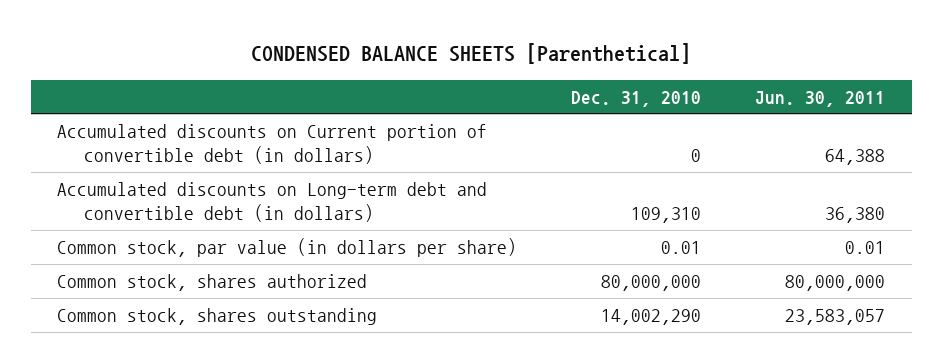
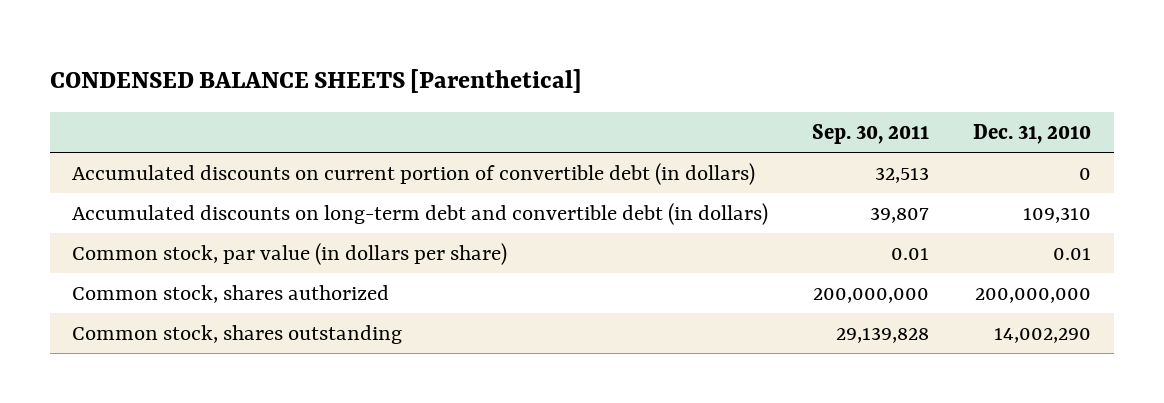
[755,90,886,107] Jun. 30, 2011 -> none
none -> [812,124,930,145] Sep. 30, 2011
[57,124,488,165] Accumulated discounts on Current portion of convertible debt (in dollars) -> [72,163,756,186] Accumulated discounts on current portion of convertible debt (in dollars)
[57,182,488,223] Accumulated discounts on Long-term debt and convertible debt (in dollars) -> [72,203,769,226] Accumulated discounts on long-term debt and convertible debt (in dollars)
[601,275,702,292] 80,000,000 -> [975,288,1092,304] 200,000,000

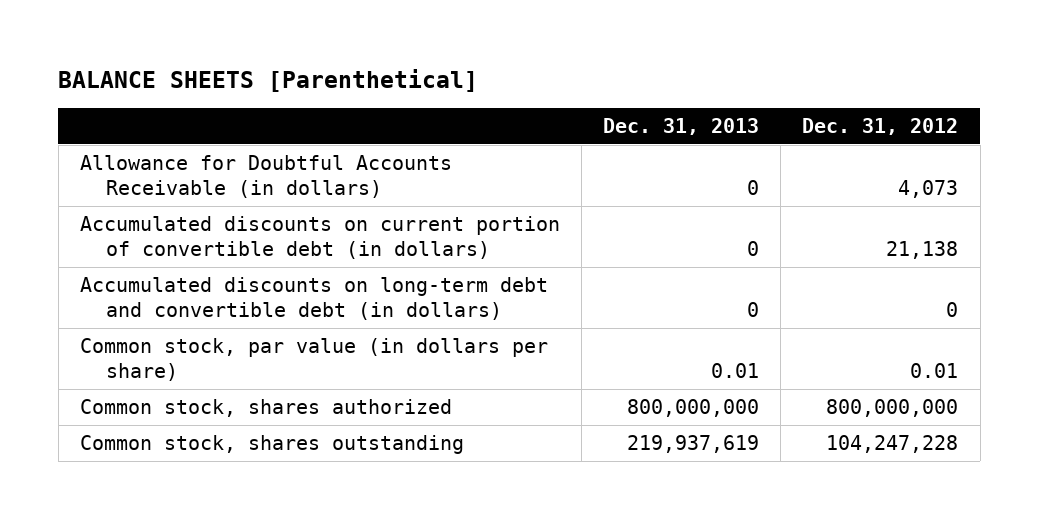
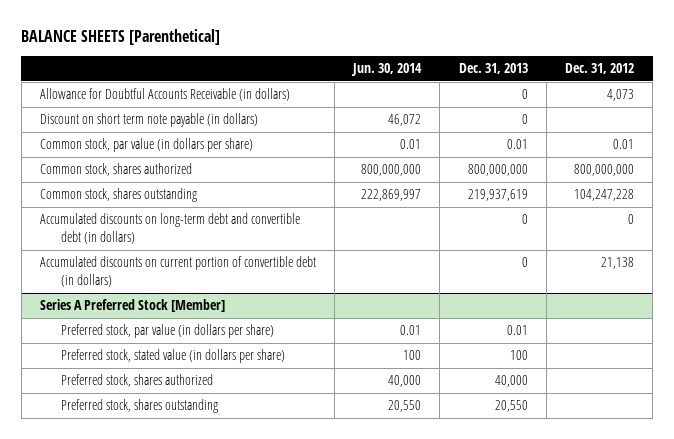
none -> [351,63,423,77] Jun. 30, 2014
none -> [39,113,258,128] Discount on short term note payable (in dollars)
[79,277,548,320] Accumulated discounts on long-term debt and convertible debt (in dollars) -> [39,213,300,244] Accumulated discounts on long-term debt and convertible debt (in dollars)
[79,216,560,259] Accumulated discounts on current portion of convertible debt (in dollars) -> [39,256,316,287] Accumulated discounts on current portion of convertible debt (in dollars)
none -> [39,299,225,313] Series A Preferred Stock [Member]
none -> [60,324,274,339] Preferred stock, par value (in dollars per share)
none -> [60,349,285,364] Preferred stock, stated value (in dollars per share)
none -> [60,374,213,388] Preferred stock, shares authorized
none -> [60,399,218,414] Preferred stock, shares outstanding

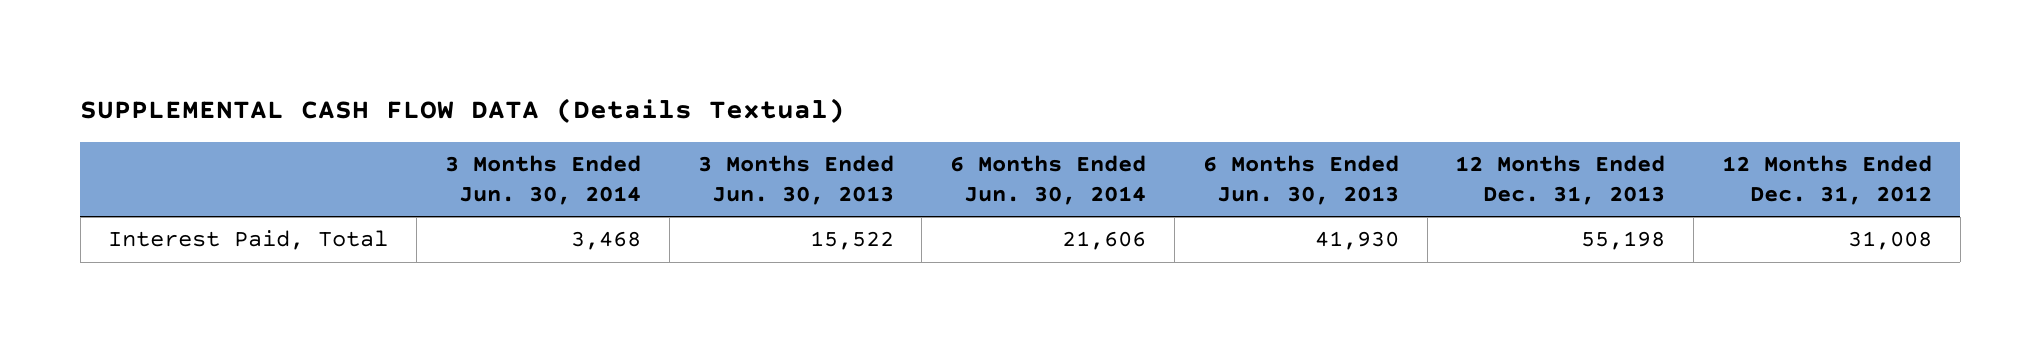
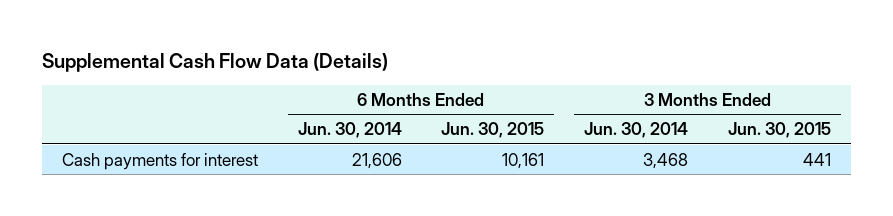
[80,97,846,123] SUPPLEMENTAL CASH FLOW DATA (Details Textual) -> [42,53,389,73] Supplemental Cash Flow Data (Details)
[697,155,894,205] 3 Months Ended Jun. 30, 2013 -> none
[1202,155,1399,205] 6 Months Ended Jun. 30, 2013 -> none
[1455,155,1666,205] 12 Months Ended Dec. 31, 2013 -> none
[1722,155,1933,205] 12 Months Ended Dec. 31, 2012 -> none
none -> [441,122,545,139] Jun. 30, 2015
none -> [727,122,831,139] Jun. 30, 2015
[108,230,389,251] Interest Paid, Total -> [61,152,258,170] Cash payments for interest

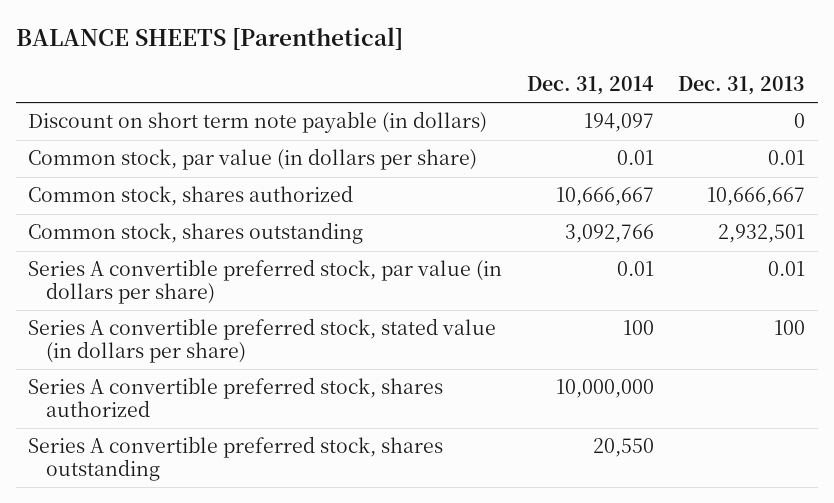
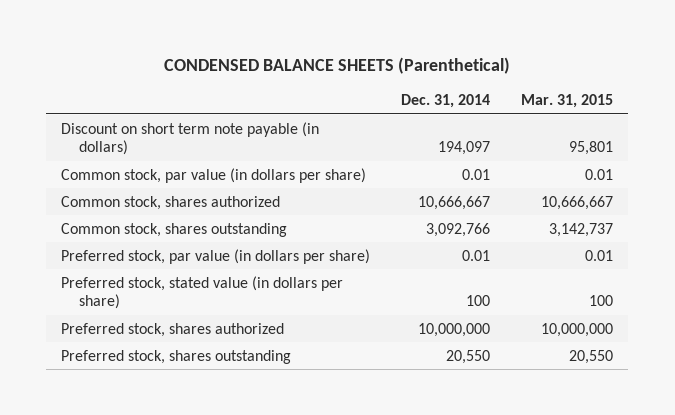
[16,27,404,51] BALANCE SHEETS [Parenthetical] -> [164,56,511,74] CONDENSED BALANCE SHEETS (Parenthetical)
[678,76,806,96] Dec. 31, 2013 -> none
none -> [521,94,614,109] Mar. 31, 2015
[28,259,503,304] Series A convertible preferred stock, par value (in dollars per share) -> [61,248,371,264] Preferred stock, par value (in dollars per share)
[28,318,497,363] Series A convertible preferred stock, stated value (in dollars per share) -> [61,275,344,310] Preferred stock, stated value (in dollars per share)
[28,377,444,417] Series A convertible preferred stock, shares authorized -> [61,322,285,337] Preferred stock, shares authorized
[28,436,444,481] Series A convertible preferred stock, shares outstanding -> [61,349,292,364] Preferred stock, shares outstanding

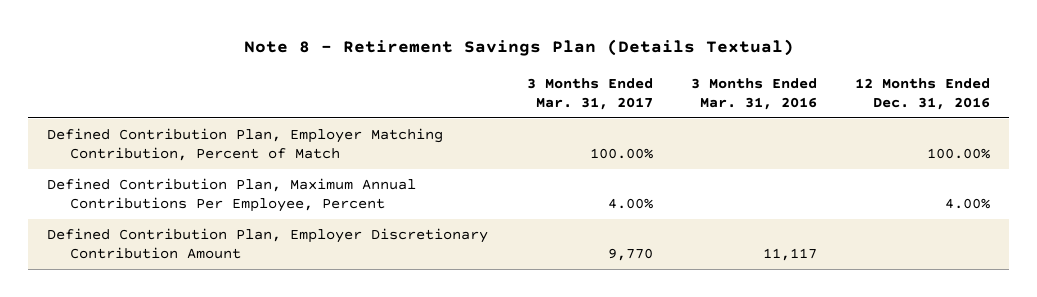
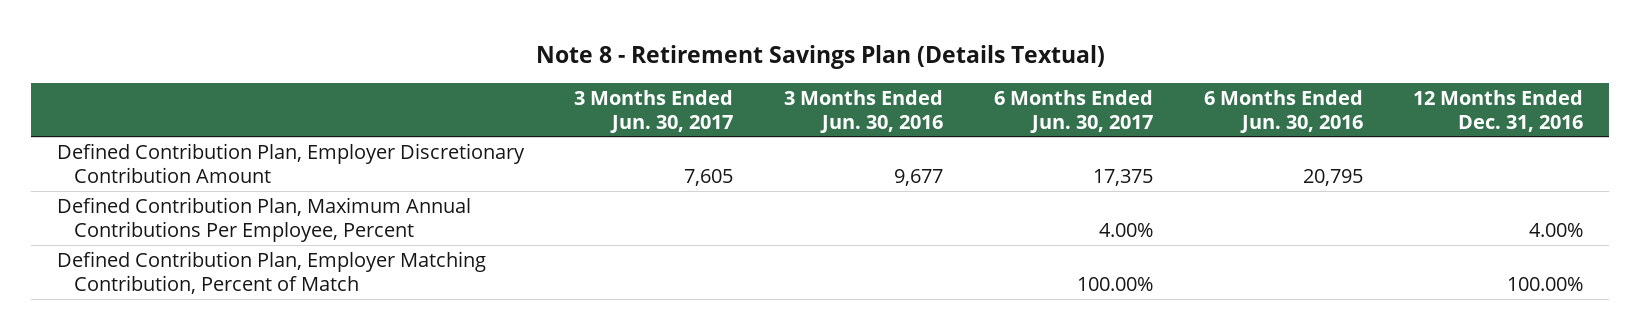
[526,77,653,111] 3 Months Ended Mar. 31, 2017 -> none
[690,77,817,111] 3 Months Ended Mar. 31, 2016 -> none
none -> [574,89,734,133] 3 Months Ended Jun. 30, 2017
none -> [784,89,944,133] 3 Months Ended Jun. 30, 2016
none -> [993,89,1153,133] 6 Months Ended Jun. 30, 2017
none -> [1203,89,1363,133] 6 Months Ended Jun. 30, 2016
[47,177,417,213] Defined Contribution Plan, Maximum Annual Contributions Per Employee, Percent -> [56,197,471,242] Defined Contribution Plan, Maximum Annual Contributions Per Employee, Percent
[47,127,444,162] Defined Contribution Plan, Employer Matching Contribution, Percent of Match -> [56,251,486,294] Defined Contribution Plan, Employer Matching Contribution, Percent of Match

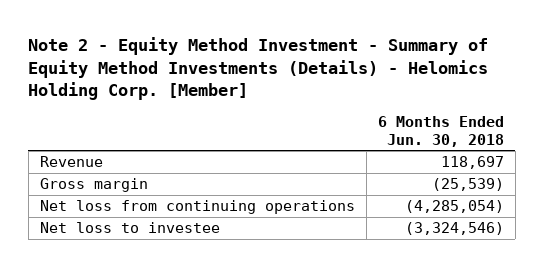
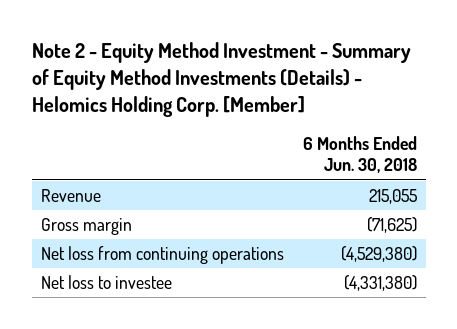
[440,156,504,170] 118,697 -> [368,189,417,205] 215,055
[431,178,504,192] (25,539) -> [366,217,417,234] (71,625)
[404,200,504,214] (4,285,054) -> [340,246,417,263] (4,529,380)
[404,222,504,236] (3,324,546) -> [343,275,417,292] (4,331,380)

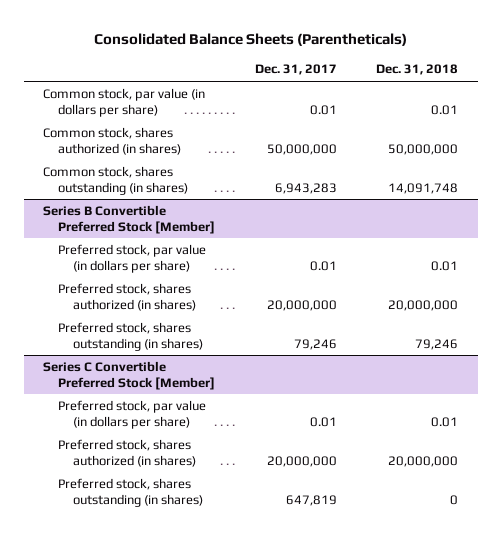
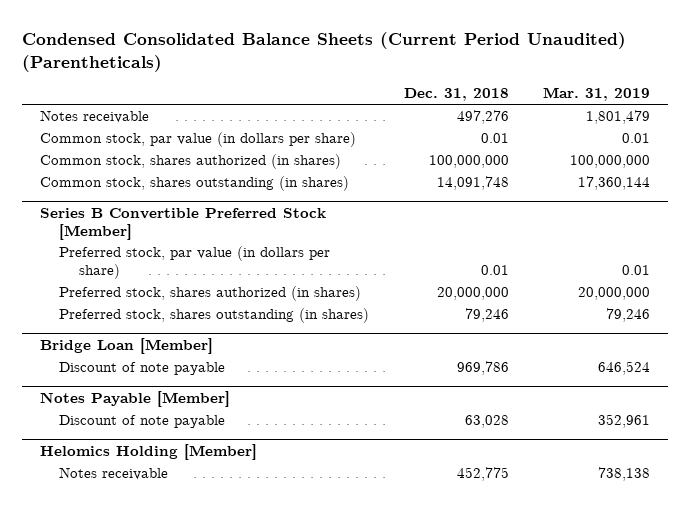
[93,32,407,46] Consolidated Balance Sheets (Parentheticals) -> [22,31,627,72] Condensed Consolidated Balance Sheets (Current Period Unaudited) (Parentheticals)
[254,64,337,76] Dec. 31, 2017 -> none
none -> [543,87,651,102] Mar. 31, 2019
none -> [39,109,149,123] Notes receivable
[388,143,459,155] 50,000,000 -> [428,154,509,168] 100,000,000
[43,361,216,390] Series C Convertible Preferred Stock [Member] -> none
[58,400,207,429] Preferred stock, par value (in dollars per share) -> none
[58,439,197,467] Preferred stock, shares authorized (in shares) -> none
[58,478,204,507] Preferred stock, shares outstanding (in shares) -> none
none -> [39,337,213,354] Bridge Loan [Member]
none -> [59,361,226,375] Discount of note payable
none -> [39,390,230,407] Notes Payable [Member]
none -> [59,414,226,428] Discount of note payable
none -> [39,443,257,460] Helomics Holding [Member]
none -> [59,466,169,480] Notes receivable

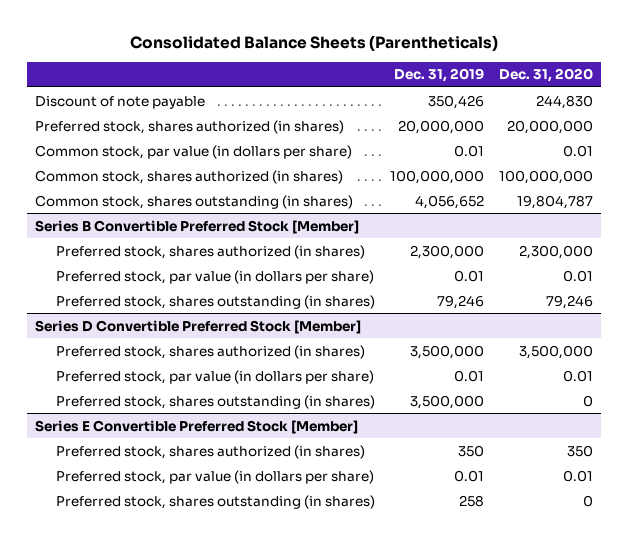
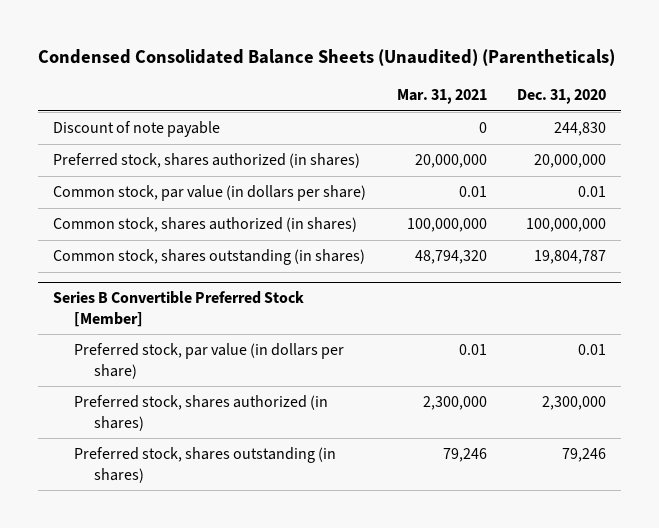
[130,35,499,52] Consolidated Balance Sheets (Parentheticals) -> [38,49,616,67] Condensed Consolidated Balance Sheets (Unaudited) (Parentheticals)
[393,68,484,83] Dec. 31, 2019 -> none
none -> [396,89,487,105] Mar. 31, 2021
[55,244,365,259] Preferred stock, shares authorized (in shares) -> [73,395,328,431] Preferred stock, shares authorized (in shares)
[34,319,361,334] Series D Convertible Preferred Stock [Member] -> none
[55,344,365,359] Preferred stock, shares authorized (in shares) -> none
[55,369,374,384] Preferred stock, par value (in dollars per share) -> none
[55,394,375,409] Preferred stock, shares outstanding (in shares) -> none
[34,419,358,434] Series E Convertible Preferred Stock [Member] -> none
[55,444,365,459] Preferred stock, shares authorized (in shares) -> none
[55,469,374,484] Preferred stock, par value (in dollars per share) -> none
[55,494,375,509] Preferred stock, shares outstanding (in shares) -> none

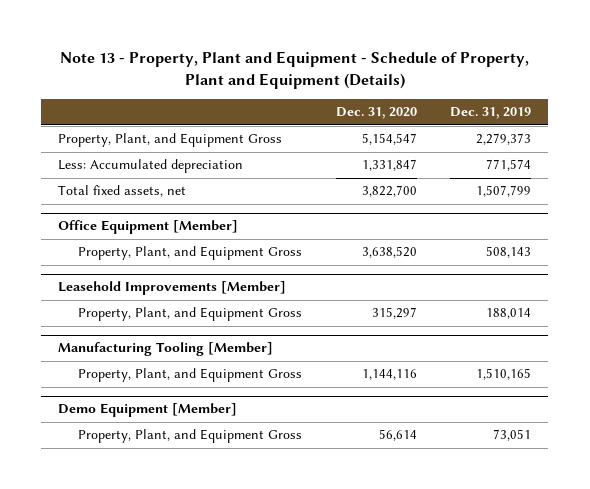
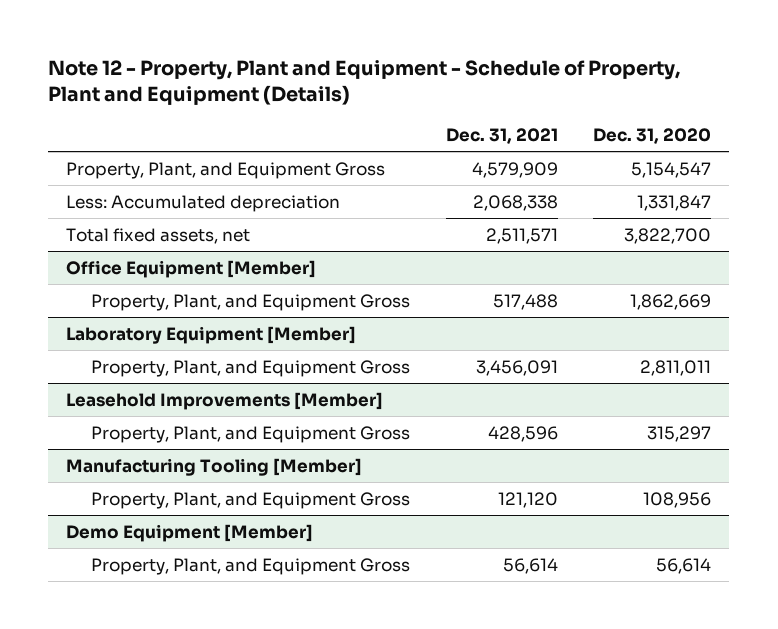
[59,51,529,89] Note 13 - Property, Plant and Equipment - Schedule of Property, Plant and Equipment (Details) -> [48,59,681,106] Note 12 - Property, Plant and Equipment - Schedule of Property, Plant and Equipment (Details)
[450,107,532,120] Dec. 31, 2019 -> none
none -> [445,127,558,144] Dec. 31, 2021
[361,246,417,259] 3,638,520 -> [630,293,712,310] 1,862,669
none -> [66,325,357,344] Laboratory Equipment [Member]
none -> [90,359,410,377] Property, Plant, and Equipment Gross
[361,369,417,381] 1,144,116 -> [643,491,712,508] 108,956

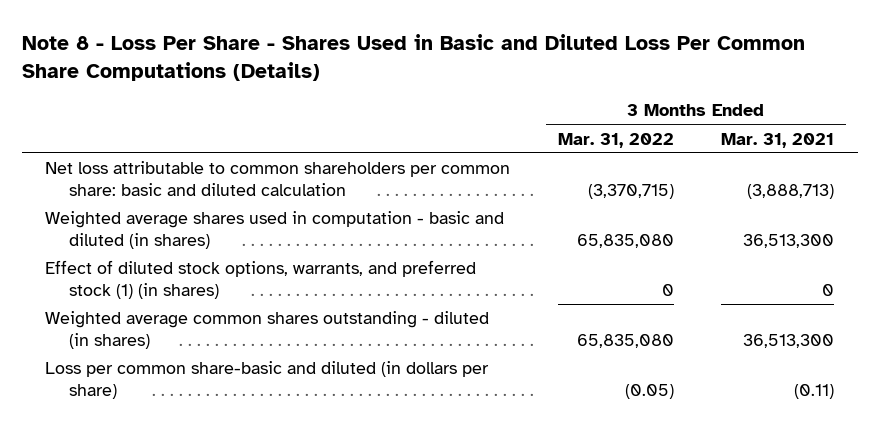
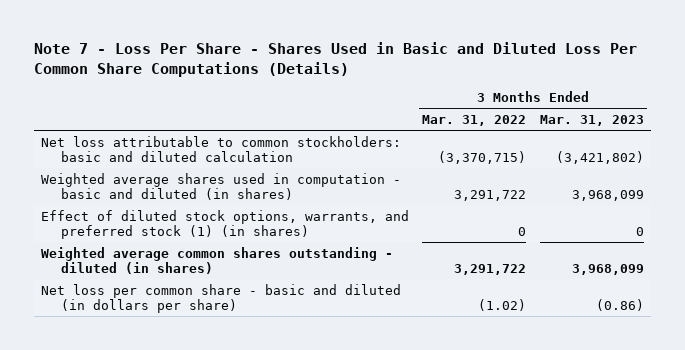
[21,33,805,81] Note 8 - Loss Per Share - Shares Used in Basic and Diluted Loss Per Common Share Computations (Details) -> [33,41,637,77] Note 7 - Loss Per Share - Shares Used in Basic and Diluted Loss Per Common Share Computations (Details)
[721,132,835,148] Mar. 31, 2021 -> none
none -> [539,115,644,127] Mar. 31, 2023
[45,161,511,197] Net loss attributable to common shareholders per common share: basic and diluted calculation -> [40,135,401,162] Net loss attributable to common stockholders: basic and diluted calculation
[576,234,674,249] 65,835,080 -> [454,189,527,201] 3,291,722
[576,334,674,349] 65,835,080 -> [454,263,527,275] 3,291,722
[45,361,490,400] Loss per common share-basic and diluted (in dollars per share) -> [40,283,401,313] Net loss per common share - basic and diluted (in dollars per share)
[624,384,674,400] (0.05) -> [478,298,527,311] (1.02)

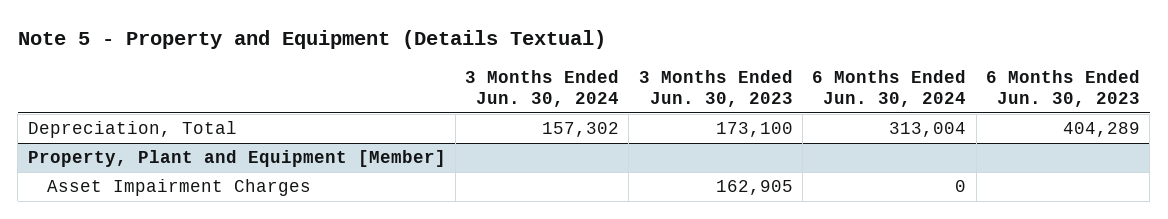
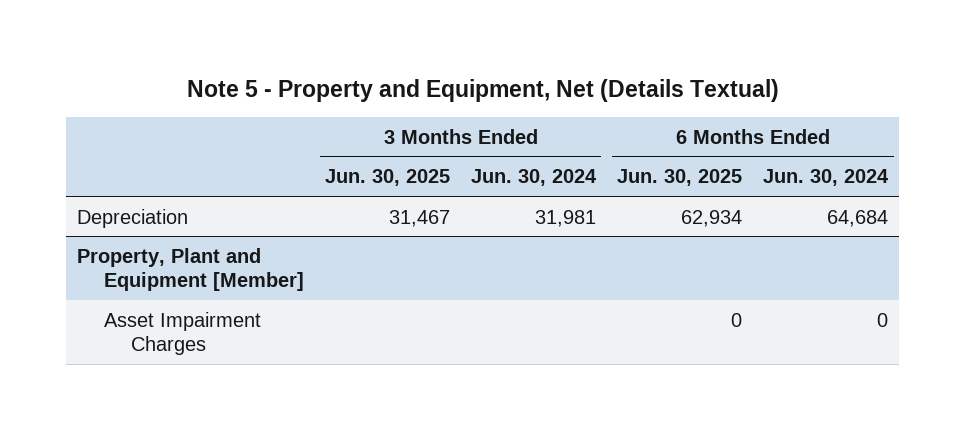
[17,30,606,50] Note 5 - Property and Equipment (Details Textual) -> [186,79,779,103] Note 5 - Property and Equipment, Net (Details Textual)
[638,69,793,107] 3 Months Ended Jun. 30, 2023 -> none
[985,69,1140,107] 6 Months Ended Jun. 30, 2023 -> none
none -> [325,169,451,187] Jun. 30, 2025
none -> [617,169,743,187] Jun. 30, 2025
[27,121,237,139] Depreciation, Total -> [76,208,188,228] Depreciation
[542,122,620,138] 157,302 -> [535,209,597,227] 31,981
[889,122,967,138] 313,004 -> [827,209,889,227] 64,684

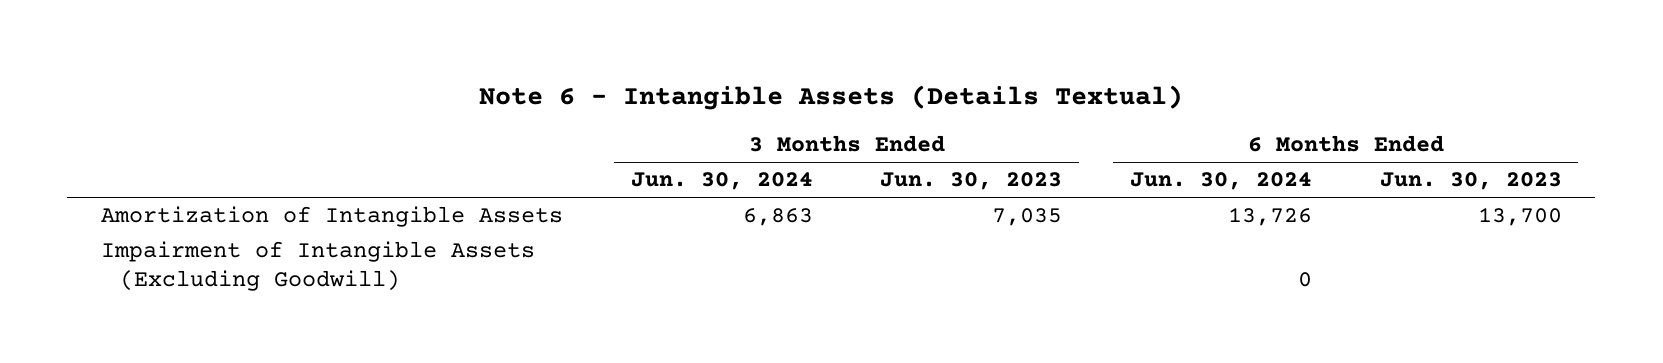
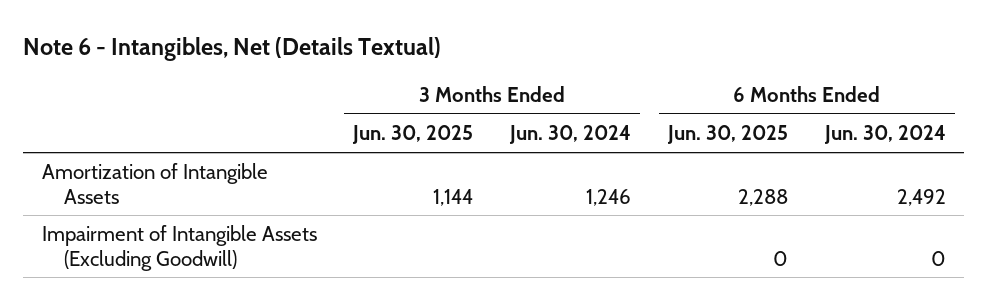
[479,84,1184,110] Note 6 - Intangible Assets (Details Textual) -> [23,37,442,62] Note 6 - Intangibles, Net (Details Textual)
[880,172,1063,191] Jun. 30, 2023 -> none
[1379,172,1562,191] Jun. 30, 2023 -> none
none -> [352,125,474,145] Jun. 30, 2025
none -> [666,125,788,145] Jun. 30, 2025
[742,208,813,227] 6,863 -> [586,188,632,206] 1,246
[1227,207,1312,227] 13,726 -> [896,188,946,206] 2,492

